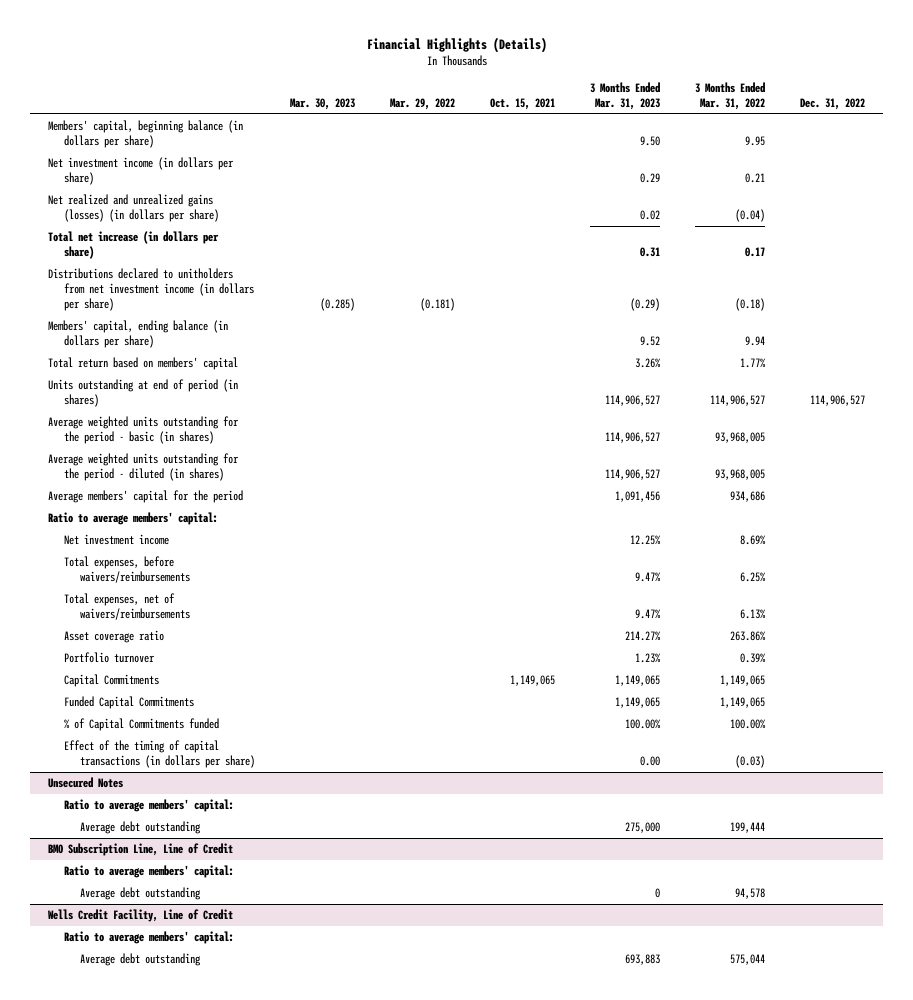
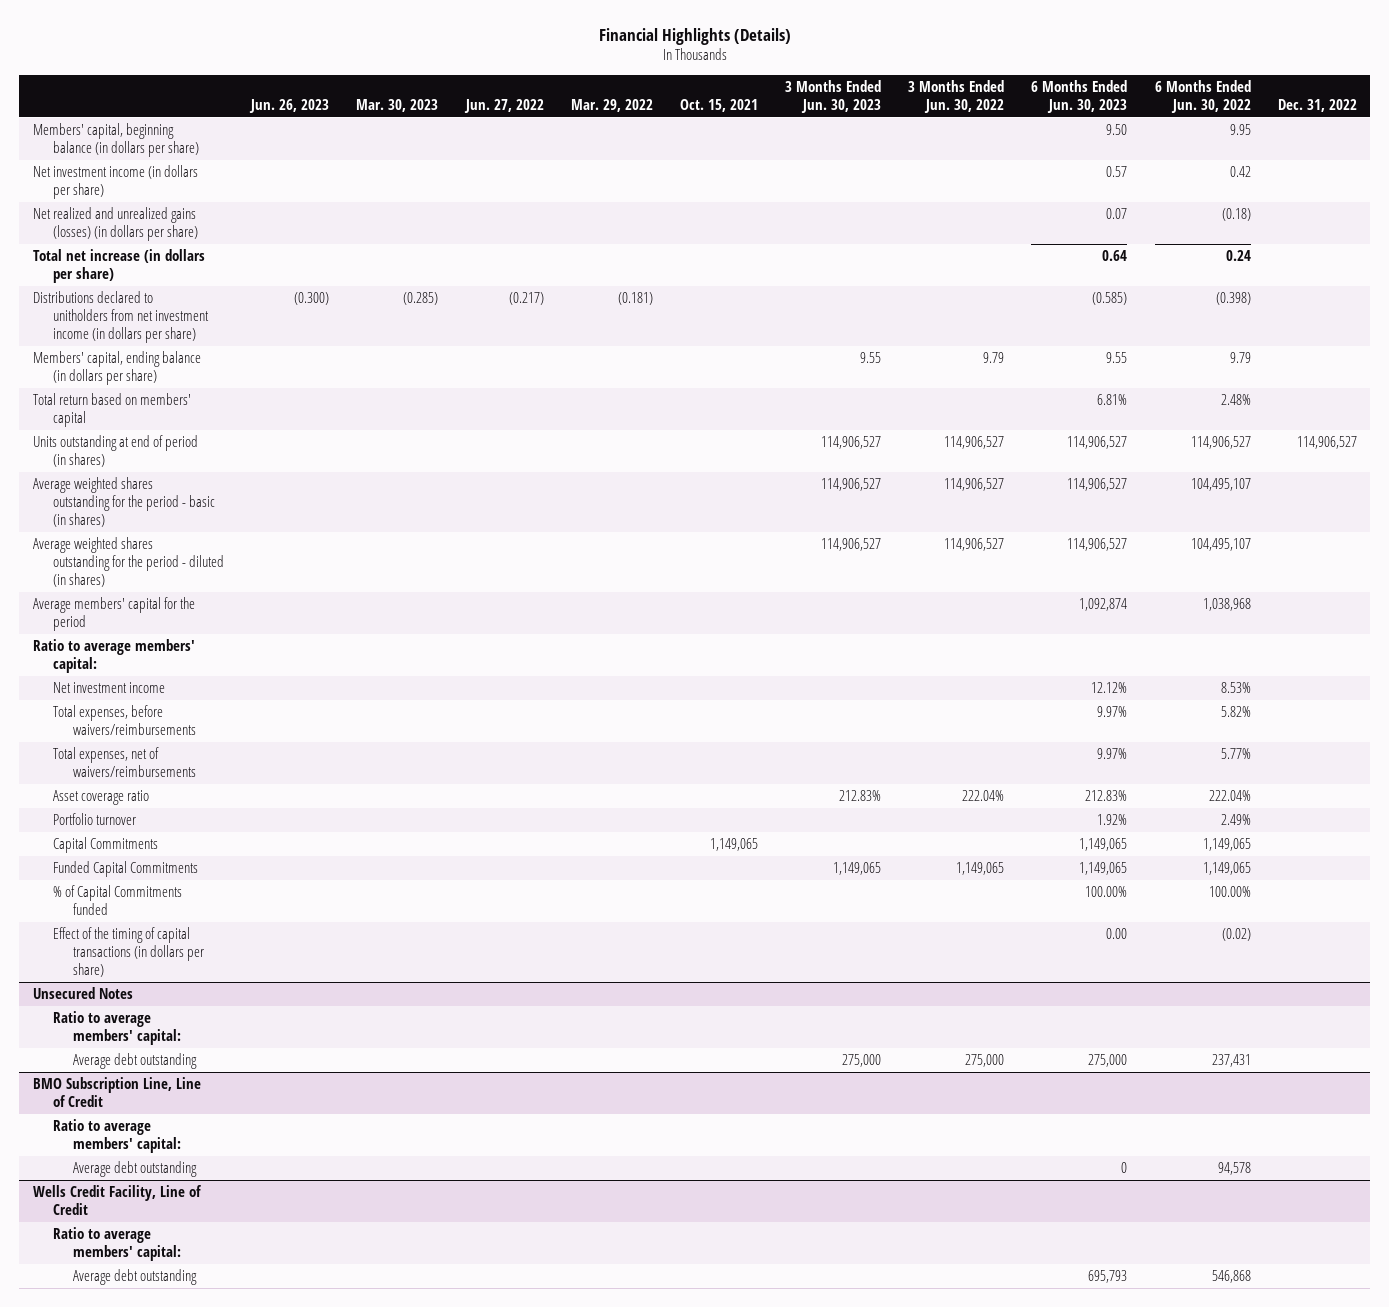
[590,81,661,110] 3 Months Ended Mar. 31, 2023 -> none
[695,81,766,110] 3 Months Ended Mar. 31, 2022 -> none
none -> [249,98,330,113] Jun. 26, 2023
none -> [463,98,544,113] Jun. 27, 2022
none -> [785,79,882,113] 3 Months Ended Jun. 30, 2023
none -> [908,79,1005,113] 3 Months Ended Jun. 30, 2022
none -> [1031,79,1128,113] 6 Months Ended Jun. 30, 2023
none -> [1154,79,1251,113] 6 Months Ended Jun. 30, 2022
[47,416,239,445] Average weighted units outstanding for the period - basic (in shares) -> [32,477,215,527] Average weighted shares outstanding for the period - basic (in shares)
[47,453,239,482] Average weighted units outstanding for the period - diluted (in shares) -> [32,537,224,587] Average weighted shares outstanding for the period - diluted (in shares)

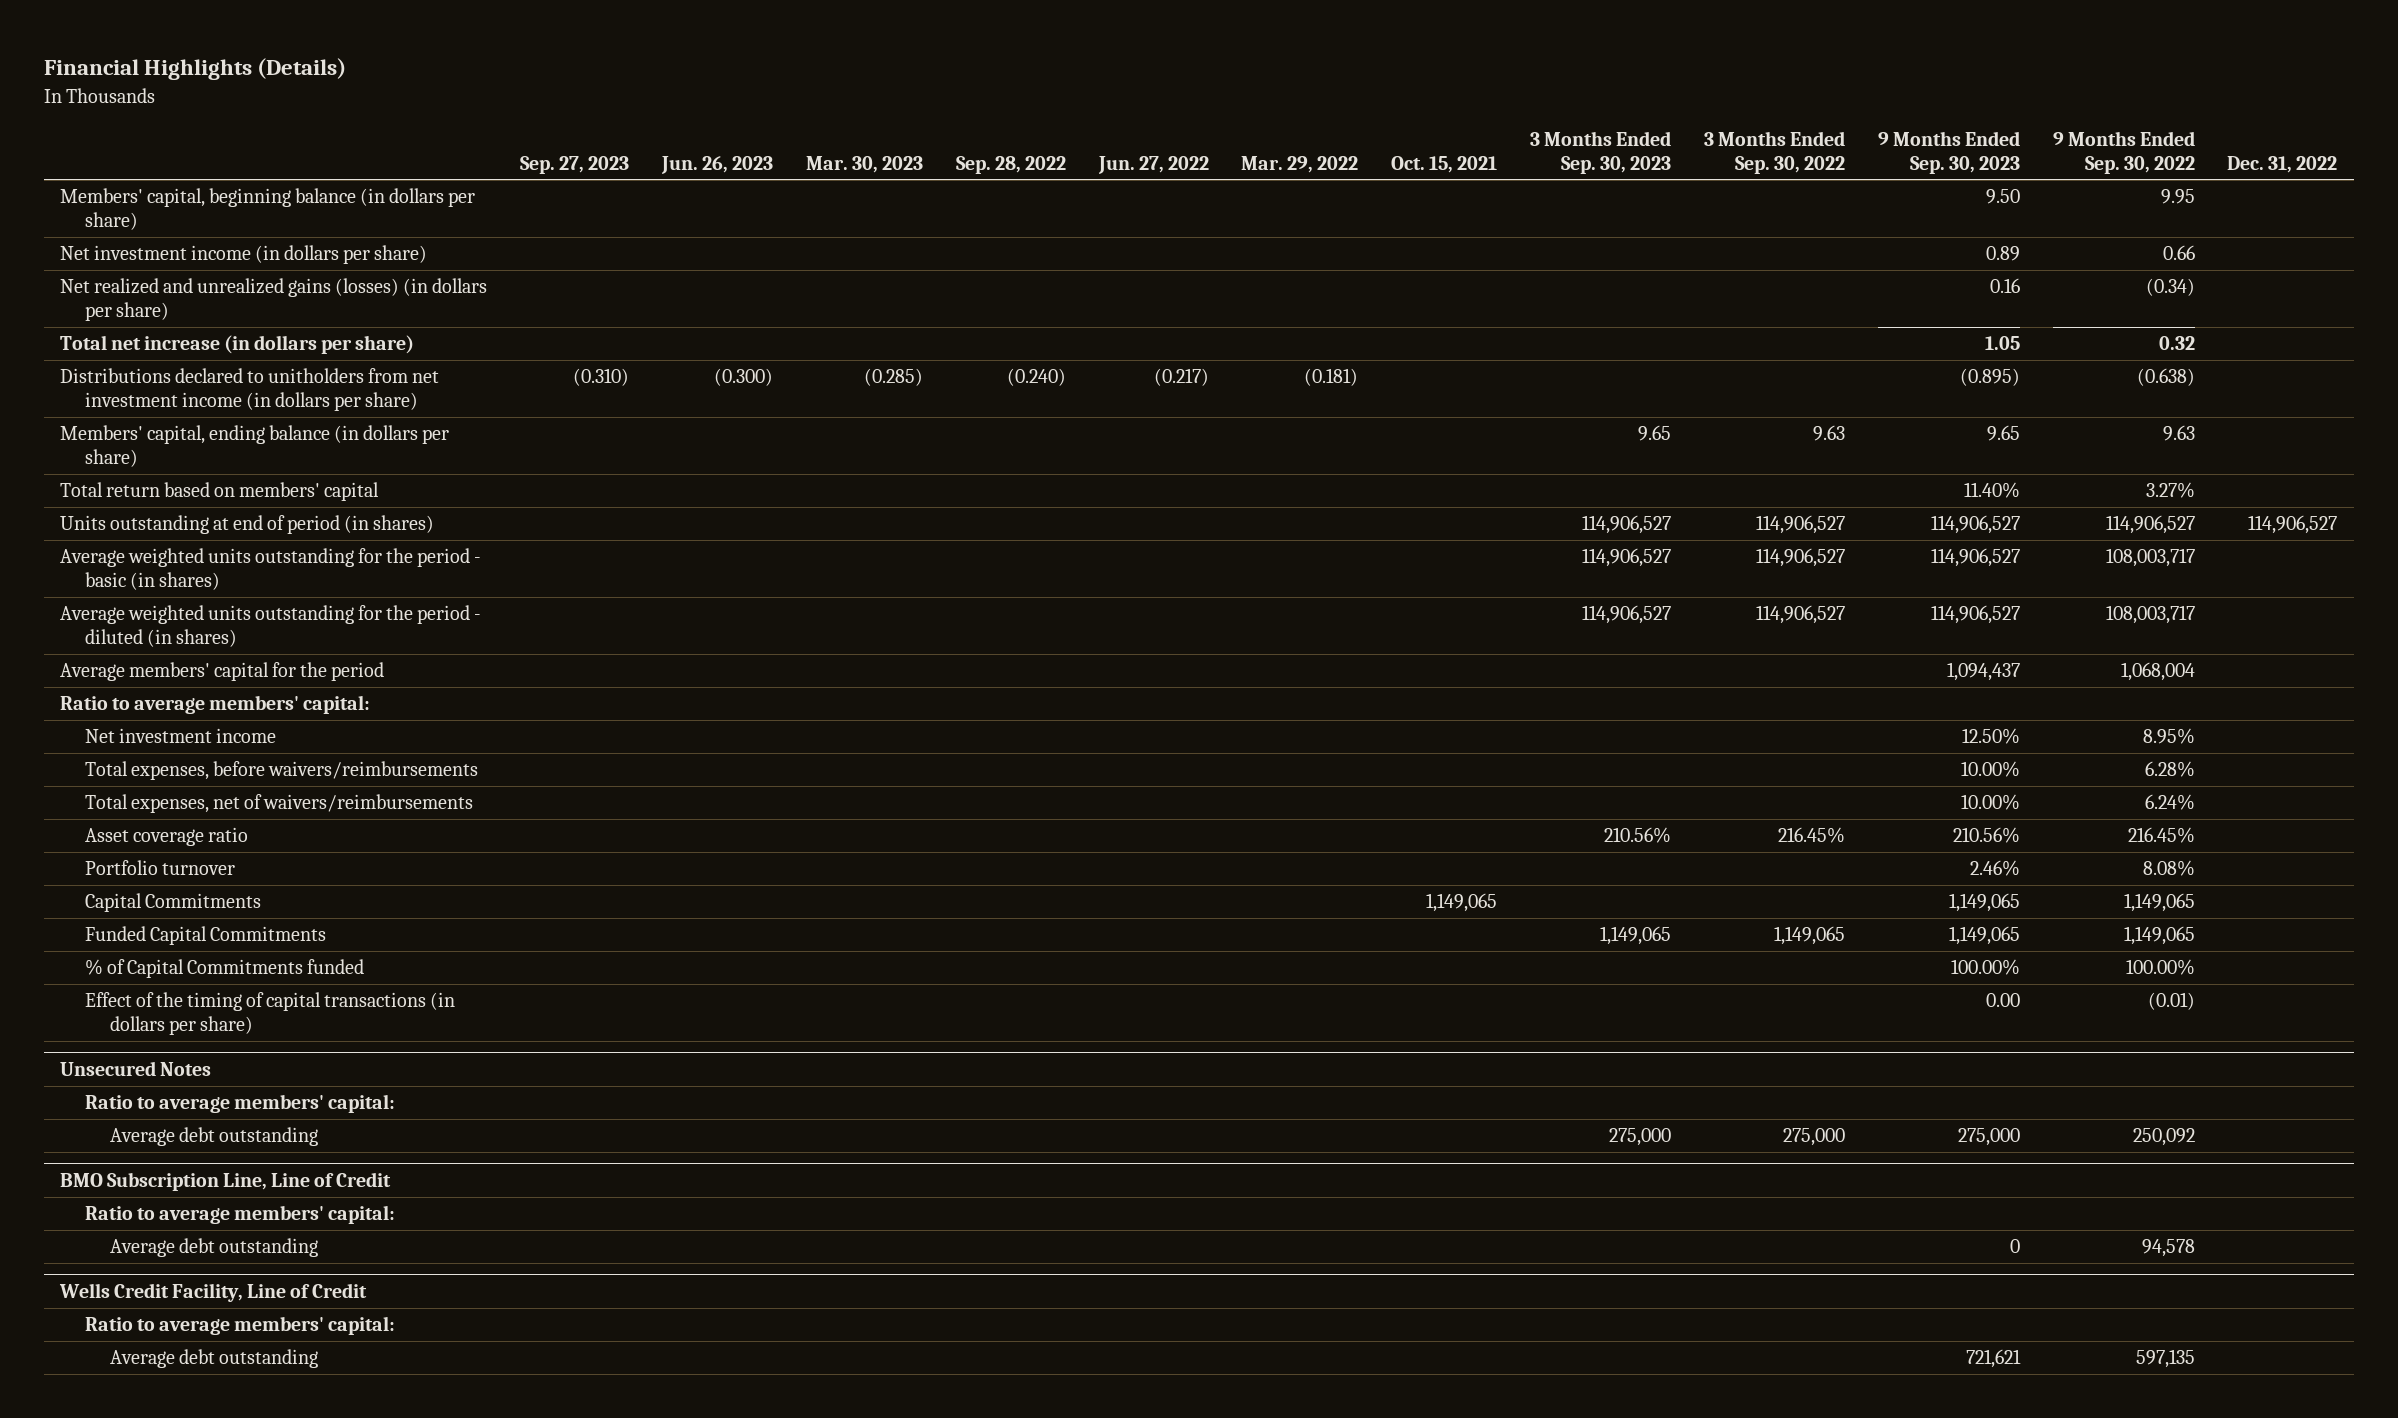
[785,79,882,113] 3 Months Ended Jun. 30, 2023 -> none
[908,79,1005,113] 3 Months Ended Jun. 30, 2022 -> none
[1031,79,1128,113] 6 Months Ended Jun. 30, 2023 -> none
[1154,79,1251,113] 6 Months Ended Jun. 30, 2022 -> none
none -> [520,155,630,174] Sep. 27, 2023
none -> [955,155,1066,174] Sep. 28, 2022
none -> [1530,131,1672,174] 3 Months Ended Sep. 30, 2023
none -> [1703,131,1845,174] 3 Months Ended Sep. 30, 2022
none -> [1877,131,2020,174] 9 Months Ended Sep. 30, 2023
none -> [2052,131,2195,174] 9 Months Ended Sep. 30, 2022
[32,477,215,527] Average weighted shares outstanding for the period - basic (in shares) -> [60,548,482,591] Average weighted units outstanding for the period - basic (in shares)
[32,537,224,587] Average weighted shares outstanding for the period - diluted (in shares) -> [60,605,482,648] Average weighted units outstanding for the period - diluted (in shares)

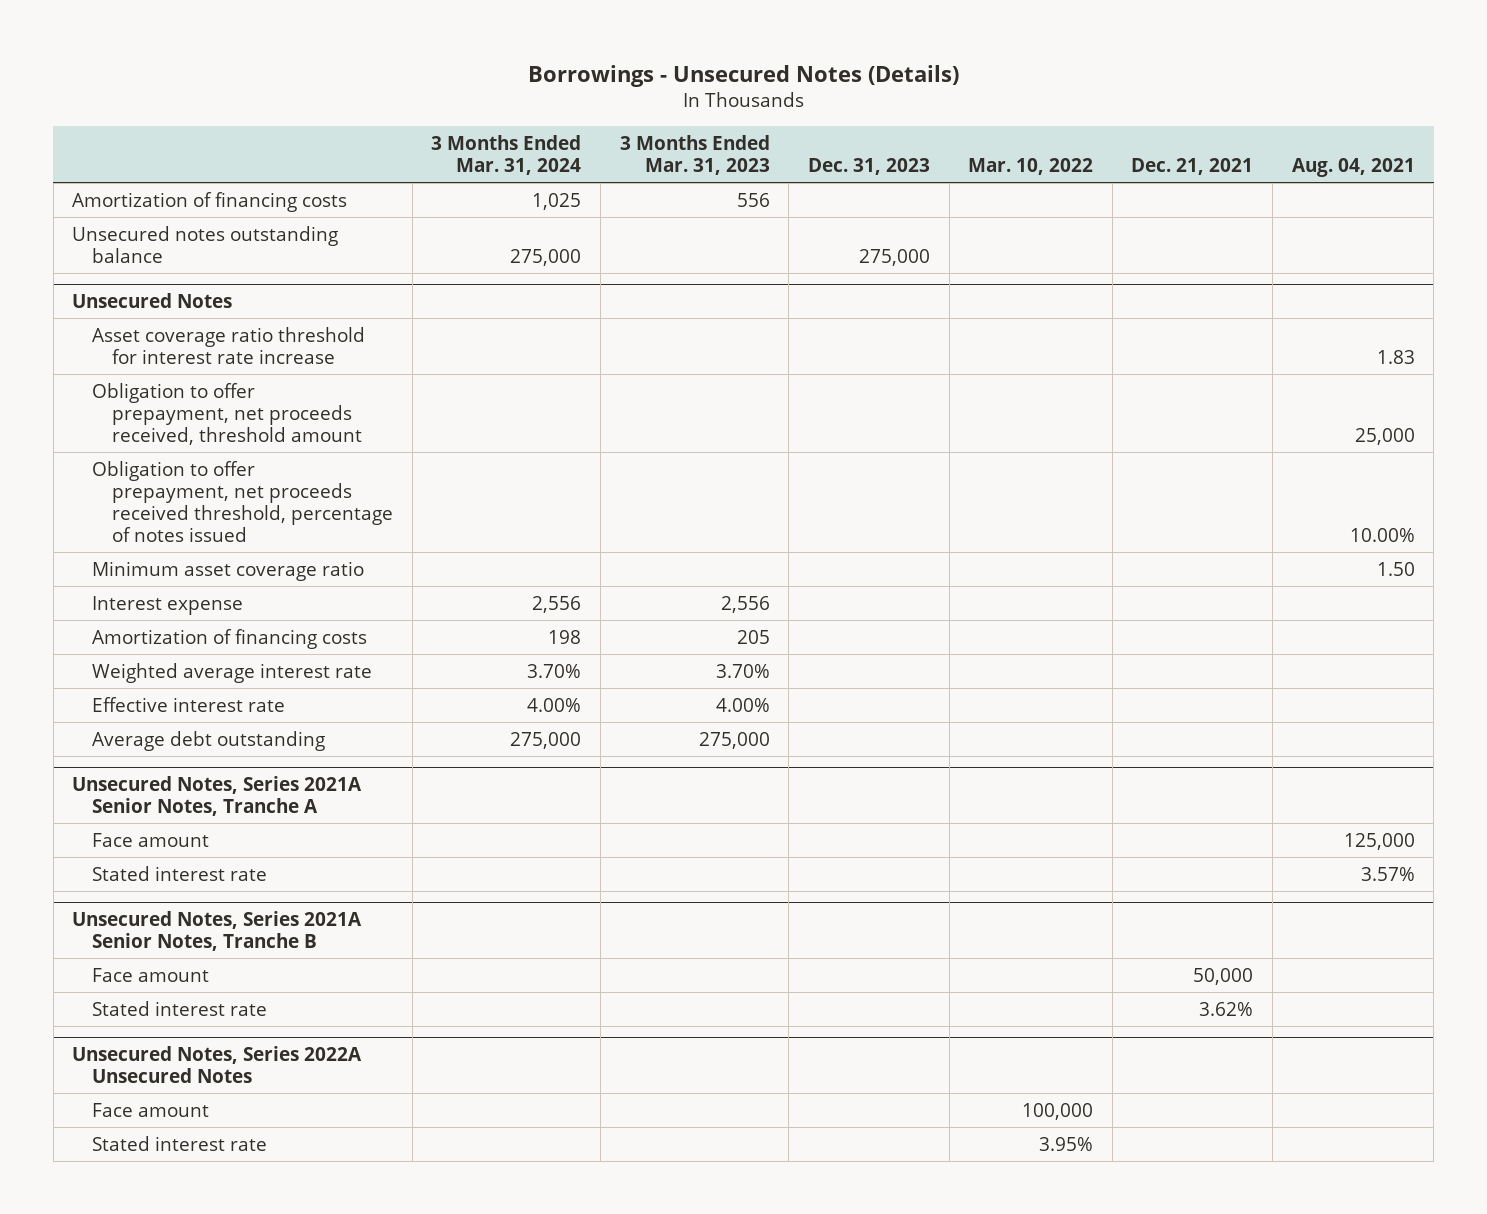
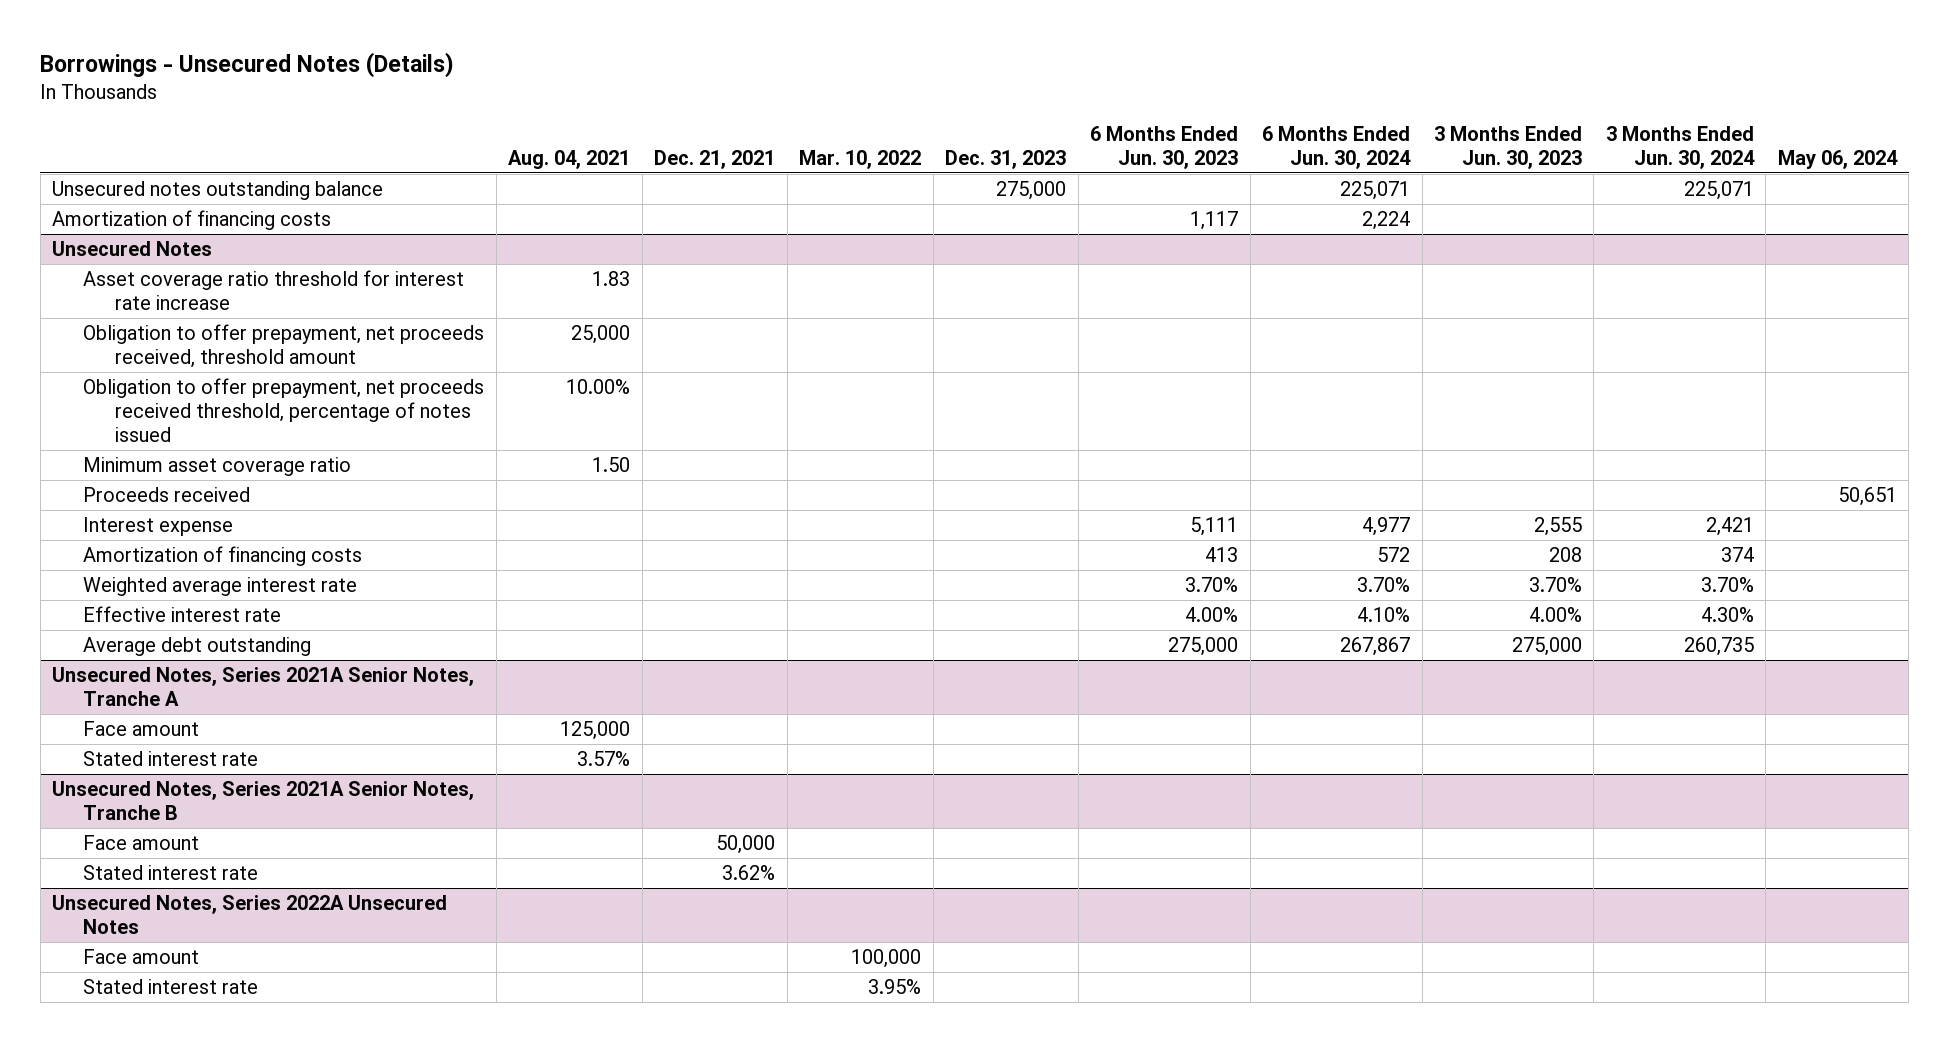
[431,134,582,175] 3 Months Ended Mar. 31, 2024 -> none
[619,134,770,175] 3 Months Ended Mar. 31, 2023 -> none
none -> [1090,125,1239,169] 6 Months Ended Jun. 30, 2023
none -> [1262,125,1412,169] 6 Months Ended Jun. 30, 2024
none -> [1433,125,1582,169] 3 Months Ended Jun. 30, 2023
none -> [1605,125,1755,169] 3 Months Ended Jun. 30, 2024
none -> [1777,149,1898,169] May 06, 2024
[72,191,348,212] Amortization of financing costs -> [52,210,332,231] Amortization of financing costs
none -> [83,487,251,503] Proceeds received

